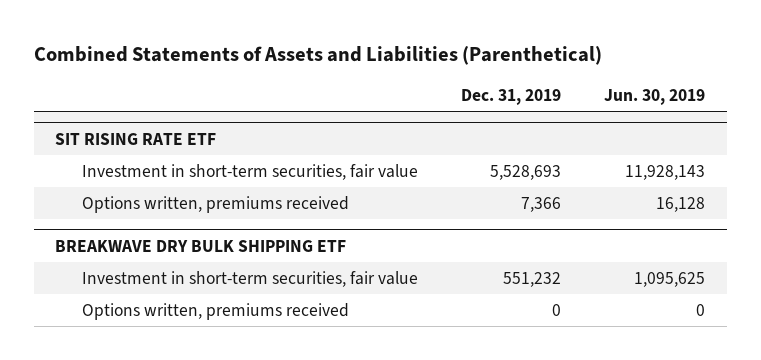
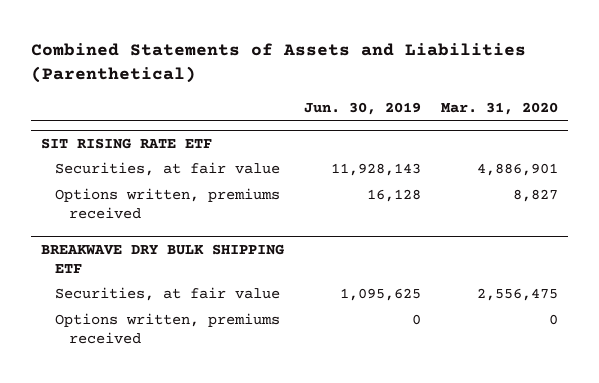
[461,88,562,105] Dec. 31, 2019 -> none
none -> [440,101,558,115] Mar. 31, 2020
[82,164,419,181] Investment in short-term securities, fair value -> [54,162,280,177] Securities, at fair value
[82,271,419,288] Investment in short-term securities, fair value -> [54,287,280,302] Securities, at fair value

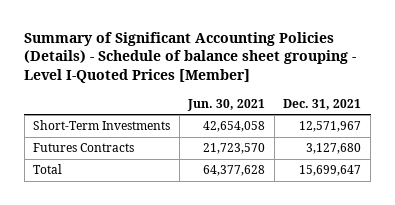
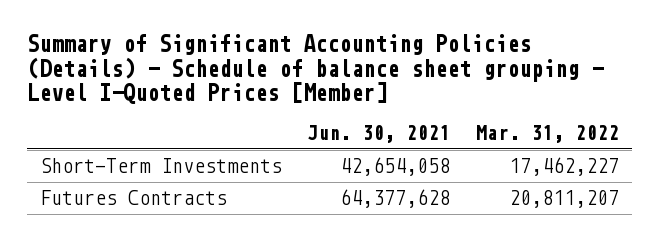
[283,98,362,110] Dec. 31, 2021 -> none
none -> [476,125,620,144] Mar. 31, 2022
[33,164,63,175] Total -> none
[203,143,266,155] 21,723,570 -> [340,189,451,209] 64,377,628

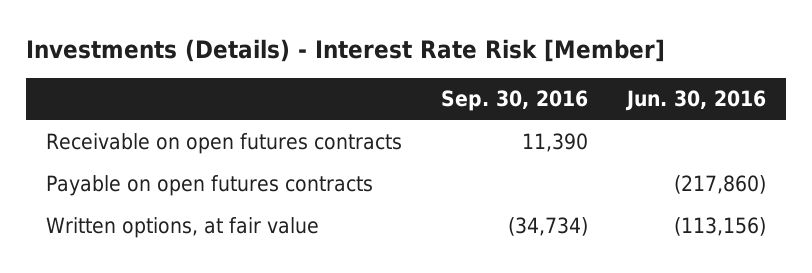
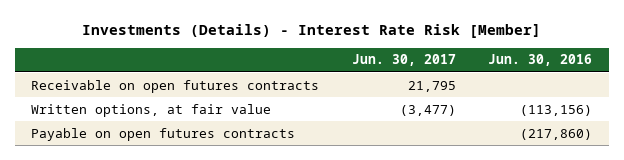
[440,90,588,112] Sep. 30, 2016 -> none
none -> [351,54,456,67] Jun. 30, 2017
[45,175,373,197] Payable on open futures contracts -> [31,127,296,141] Payable on open futures contracts

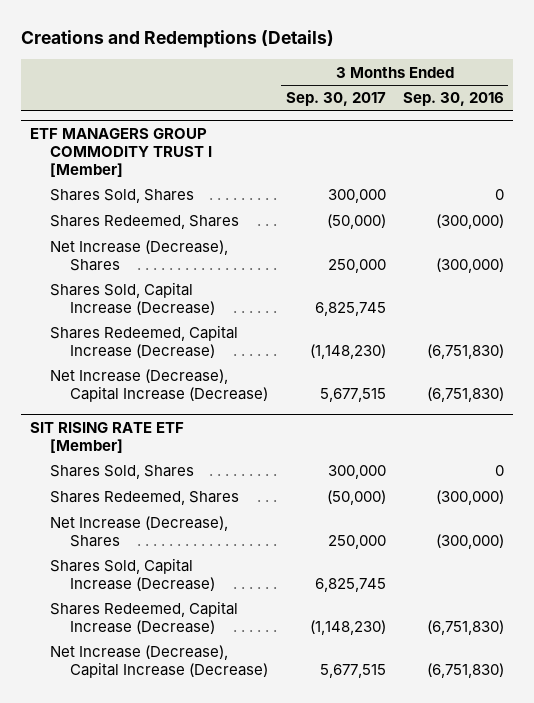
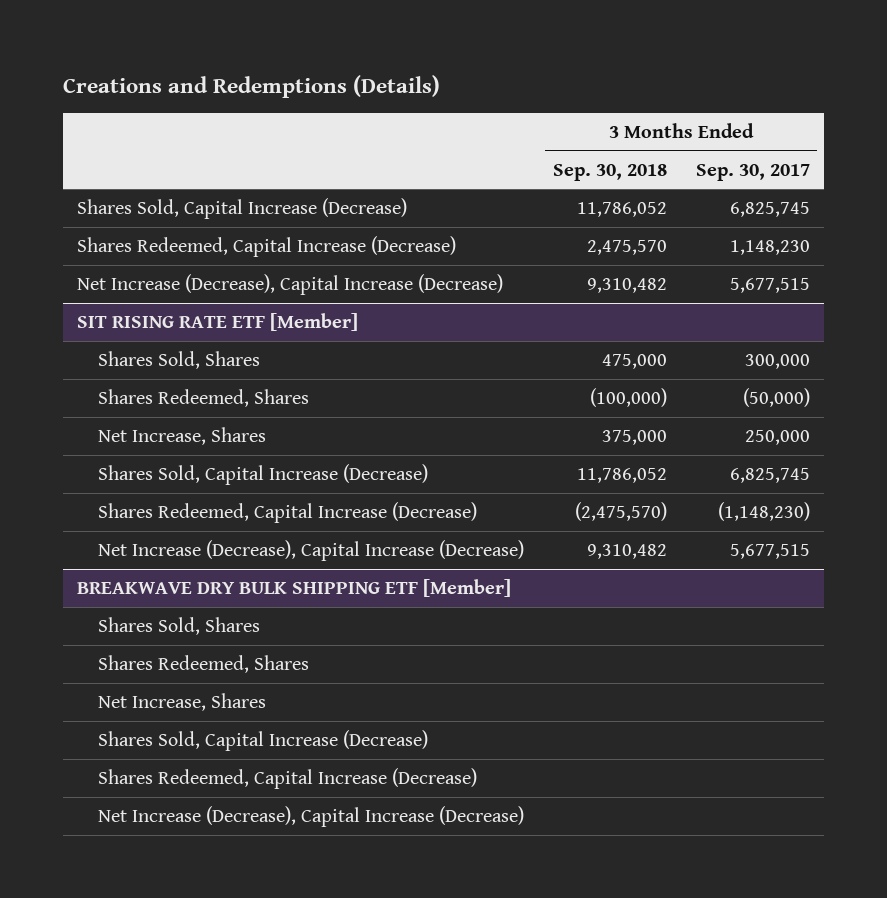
[403,92,505,107] Sep. 30, 2016 -> none
none -> [552,163,667,181] Sep. 30, 2018
[29,128,212,178] ETF MANAGERS GROUP COMMODITY TRUST I [Member] -> none
[49,189,194,204] Shares Sold, Shares -> none
[49,215,239,230] Shares Redeemed, Shares -> none
[49,240,228,272] Net Increase (Decrease), Shares -> none
[309,344,386,360] (1,148,230) -> [729,240,810,256] 1,148,230
[49,516,228,548] Net Increase (Decrease), Shares -> [97,427,266,446] Net Increase, Shares
none -> [77,579,512,598] BREAKWAVE DRY BULK SHIPPING ETF [Member]
none -> [97,617,260,636] Shares Sold, Shares
none -> [97,655,309,674] Shares Redeemed, Shares
none -> [97,693,266,712] Net Increase, Shares
none -> [97,730,428,752] Shares Sold, Capital Increase (Decrease)
none -> [97,768,477,790] Shares Redeemed, Capital Increase (Decrease)
none -> [97,806,524,828] Net Increase (Decrease), Capital Increase (Decrease)

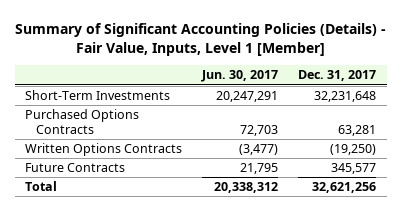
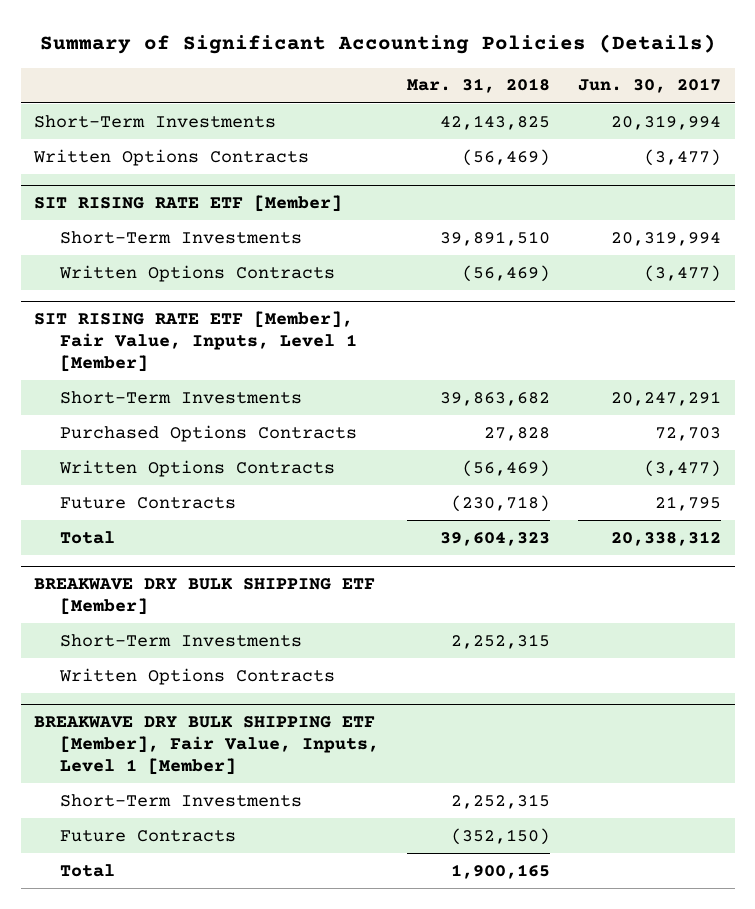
[14,22,386,56] Summary of Significant Accounting Policies (Details) - Fair Value, Inputs, Level 1 [Member] -> [39,34,716,55] Summary of Significant Accounting Policies (Details)
[298,70,377,82] Dec. 31, 2017 -> none
none -> [406,78,550,94] Mar. 31, 2018
none -> [34,114,277,128] Short-Term Investments
none -> [33,148,310,166] Written Options Contracts
none -> [34,194,343,212] SIT RISING RATE ETF [Member]
none -> [60,230,303,244] Short-Term Investments
none -> [59,264,336,282] Written Options Contracts
none -> [34,310,358,373] SIT RISING RATE ETF [Member], Fair Value, Inputs, Level 1 [Member]
none -> [34,577,376,616] BREAKWAVE DRY BULK SHIPPING ETF [Member]
none -> [60,633,303,647] Short-Term Investments
none -> [59,667,336,685] Written Options Contracts
none -> [34,715,380,776] BREAKWAVE DRY BULK SHIPPING ETF [Member], Fair Value, Inputs, Level 1 [Member]
none -> [60,793,303,807] Short-Term Investments
none -> [60,829,237,842] Future Contracts
none -> [60,863,116,877] Total

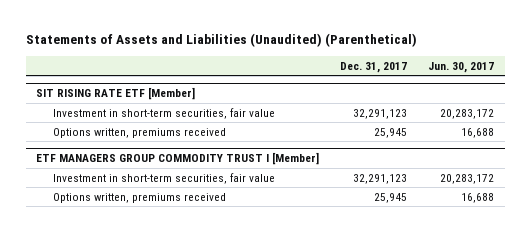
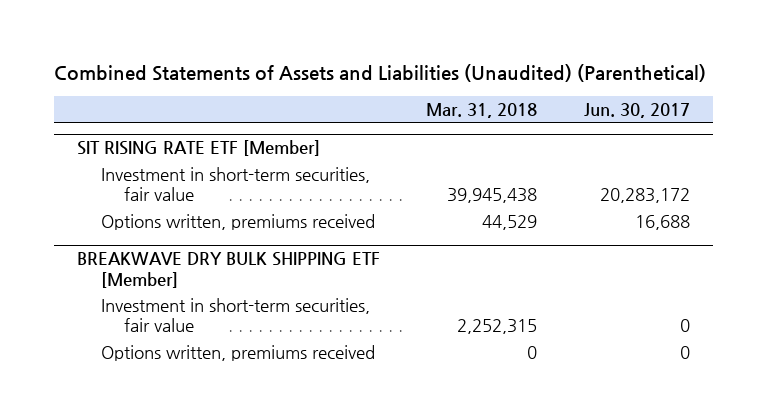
[25,33,417,48] Statements of Assets and Liabilities (Unaudited) (Parenthetical) -> [53,64,706,83] Combined Statements of Assets and Liabilities (Unaudited) (Parenthetical)
[340,61,408,73] Dec. 31, 2017 -> none
none -> [426,103,538,119] Mar. 31, 2018
[36,152,320,166] ETF MANAGERS GROUP COMMODITY TRUST I [Member] -> none
none -> [77,252,381,288] BREAKWAVE DRY BULK SHIPPING ETF [Member]
[440,173,495,184] 20,283,172 -> [679,319,690,333] 0
[461,192,495,203] 16,688 -> [679,346,690,360] 0

